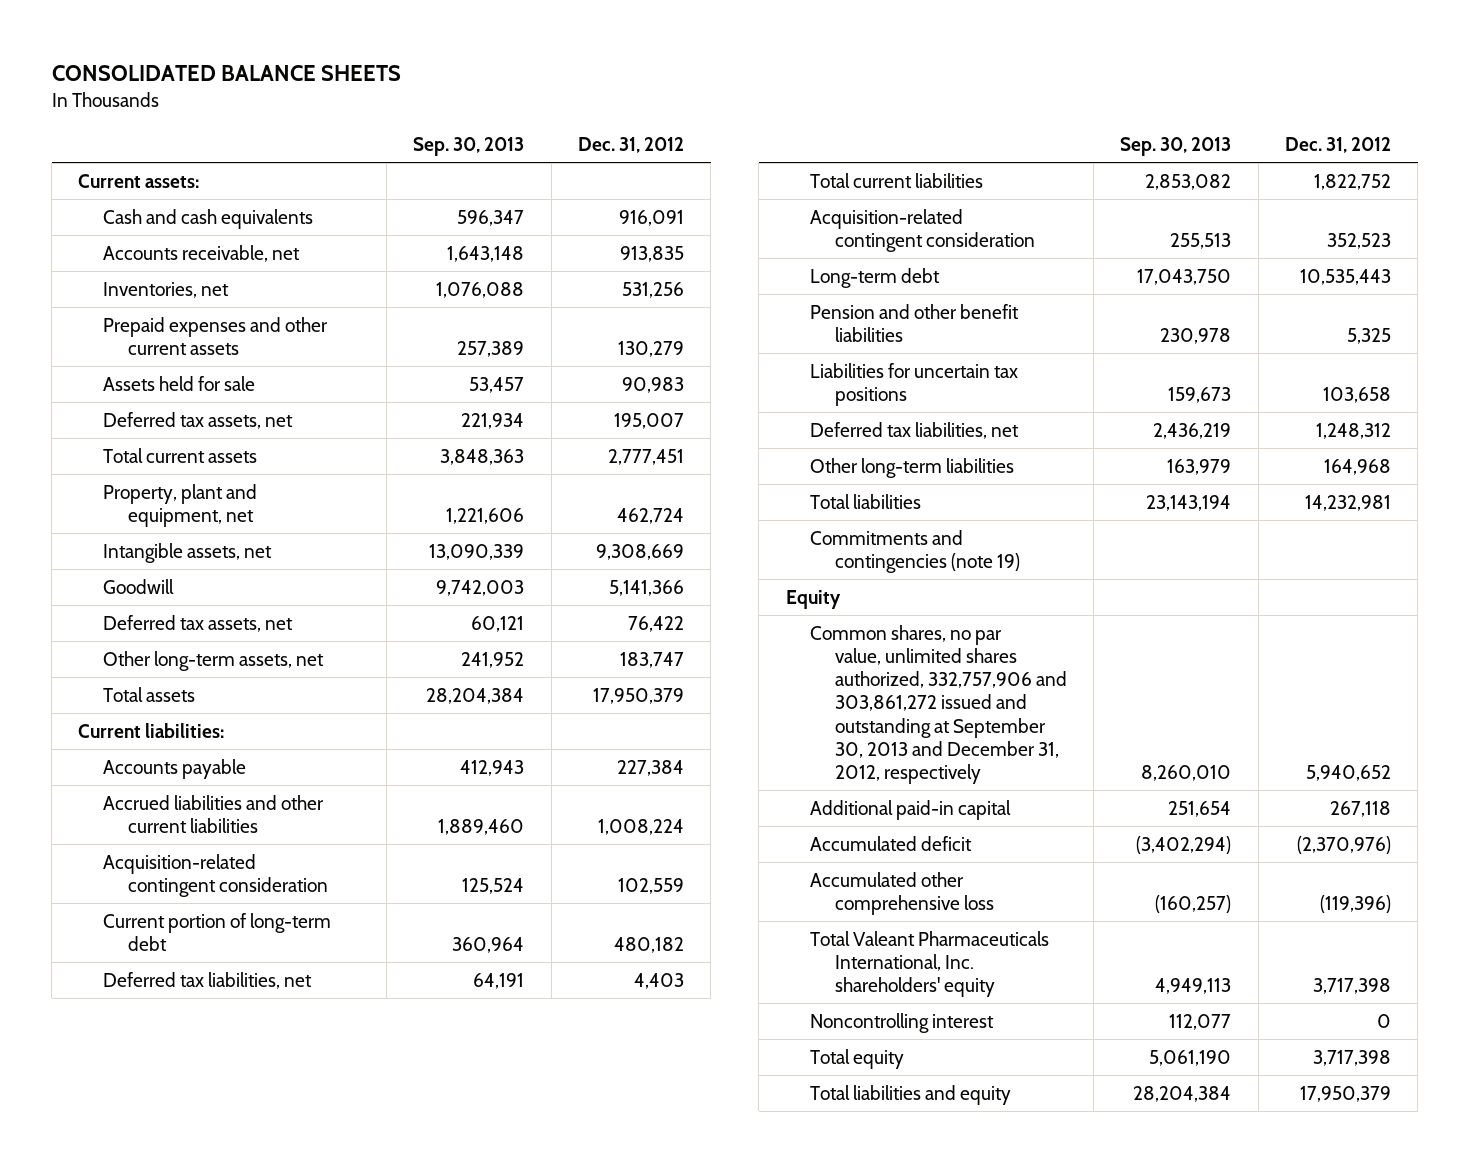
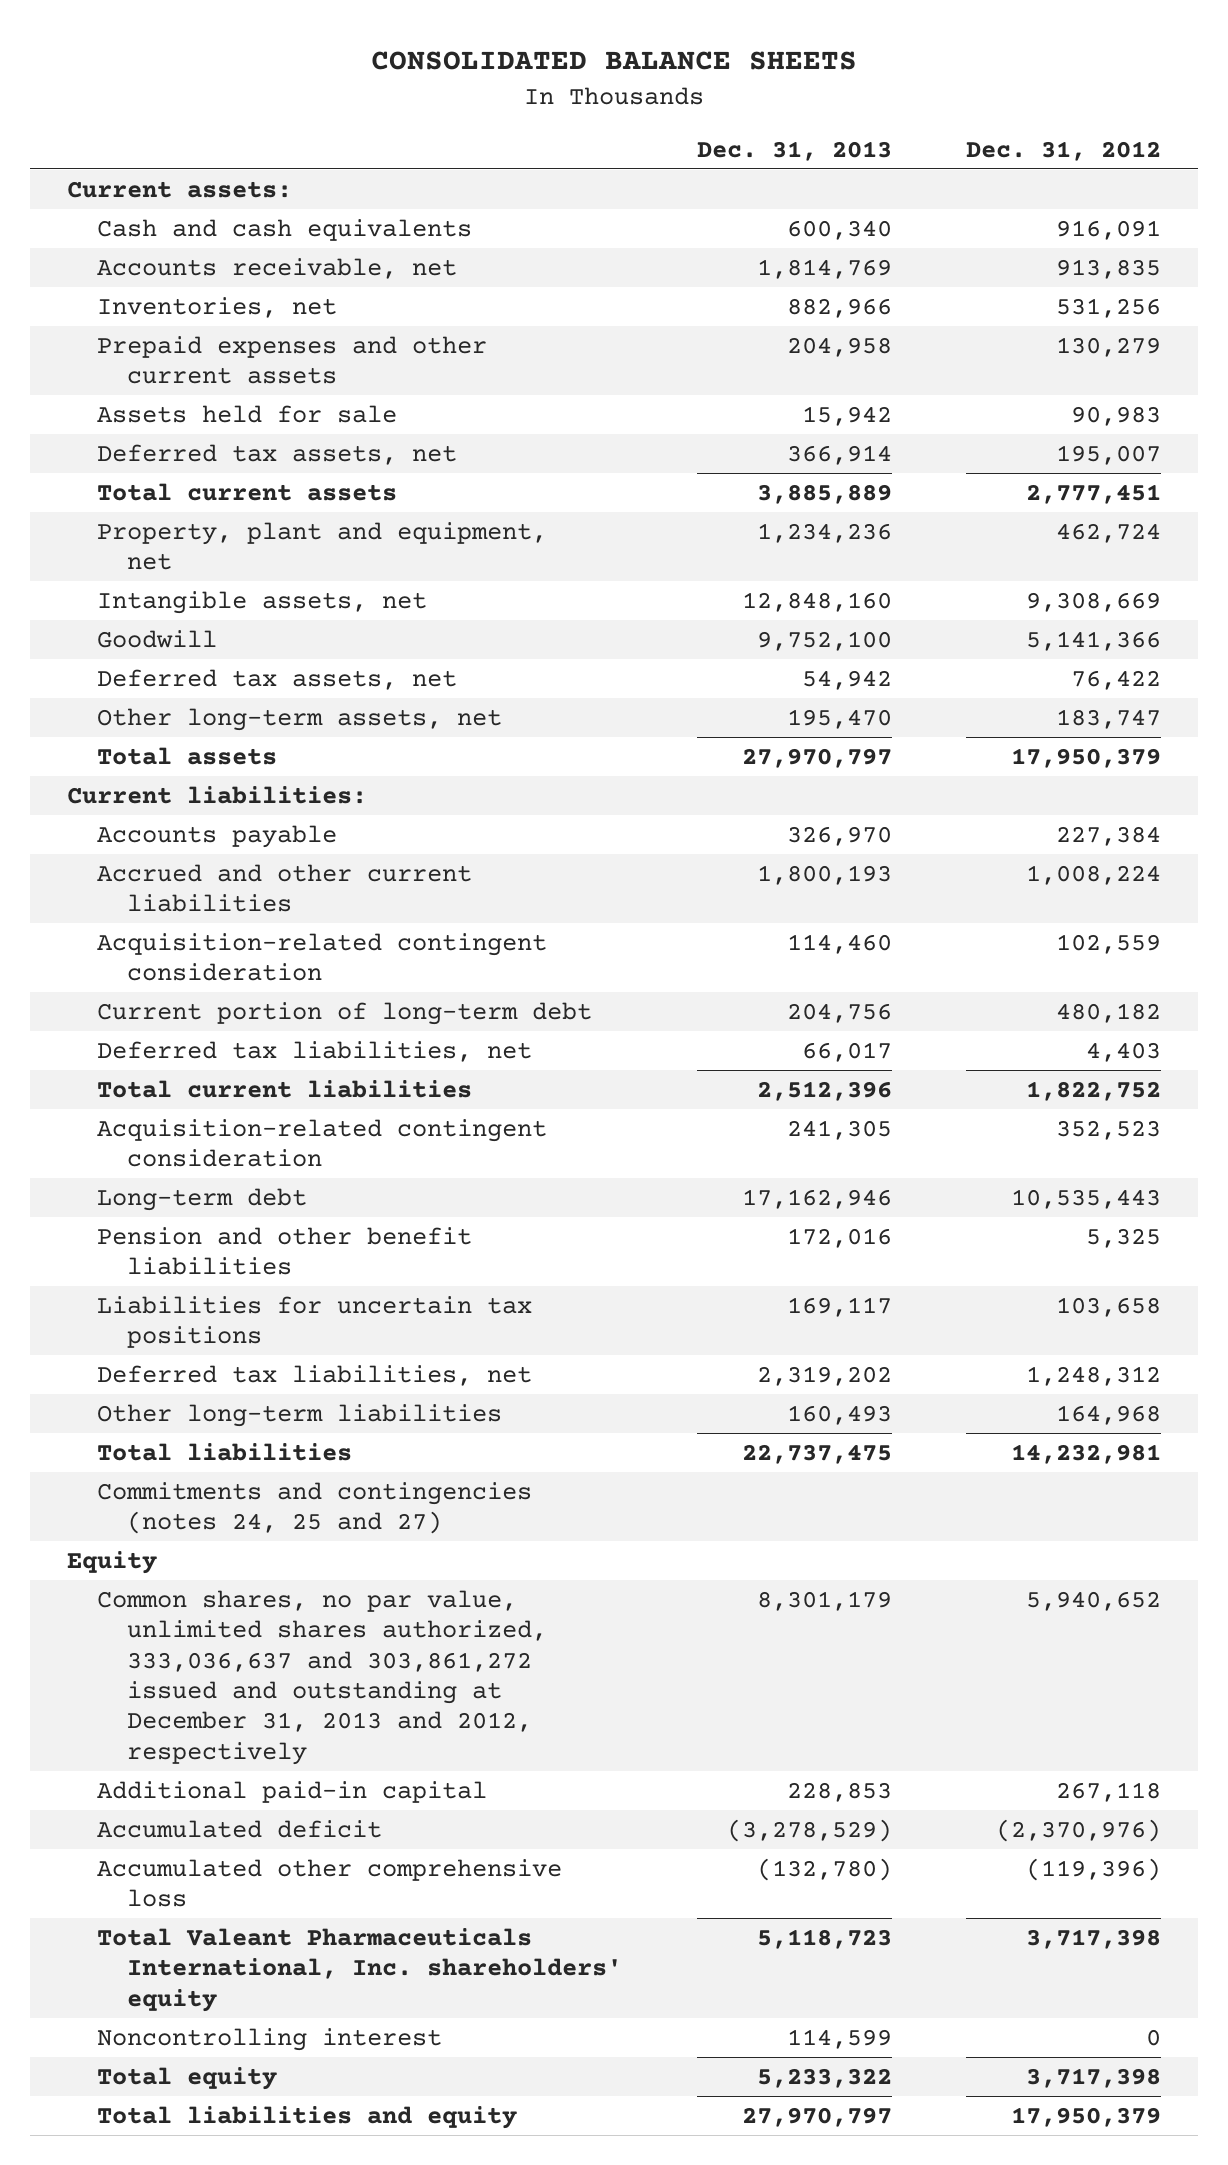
[413,137,525,157] Sep. 30, 2013 -> none
none -> [696,140,892,161] Dec. 31, 2013
[103,794,325,833] Accrued liabilities and other current liabilities -> [97,863,473,913] Accrued and other current liabilities
[810,529,1020,573] Commitments and contingencies (note 19) -> [97,1481,533,1535] Commitments and contingencies (notes 24, 25 and 27)
[810,624,1067,785] Common shares, no par value, unlimited shares authorized, 332,757,906 and 303,861,272 issued and outstanding at September 30, 2013 and December 31, 2012, respectively -> [97,1589,548,1765] Common shares, no par value, unlimited shares authorized, 333,036,637 and 303,861,272 issued and outstanding at December 31, 2013 and 2012, respectively

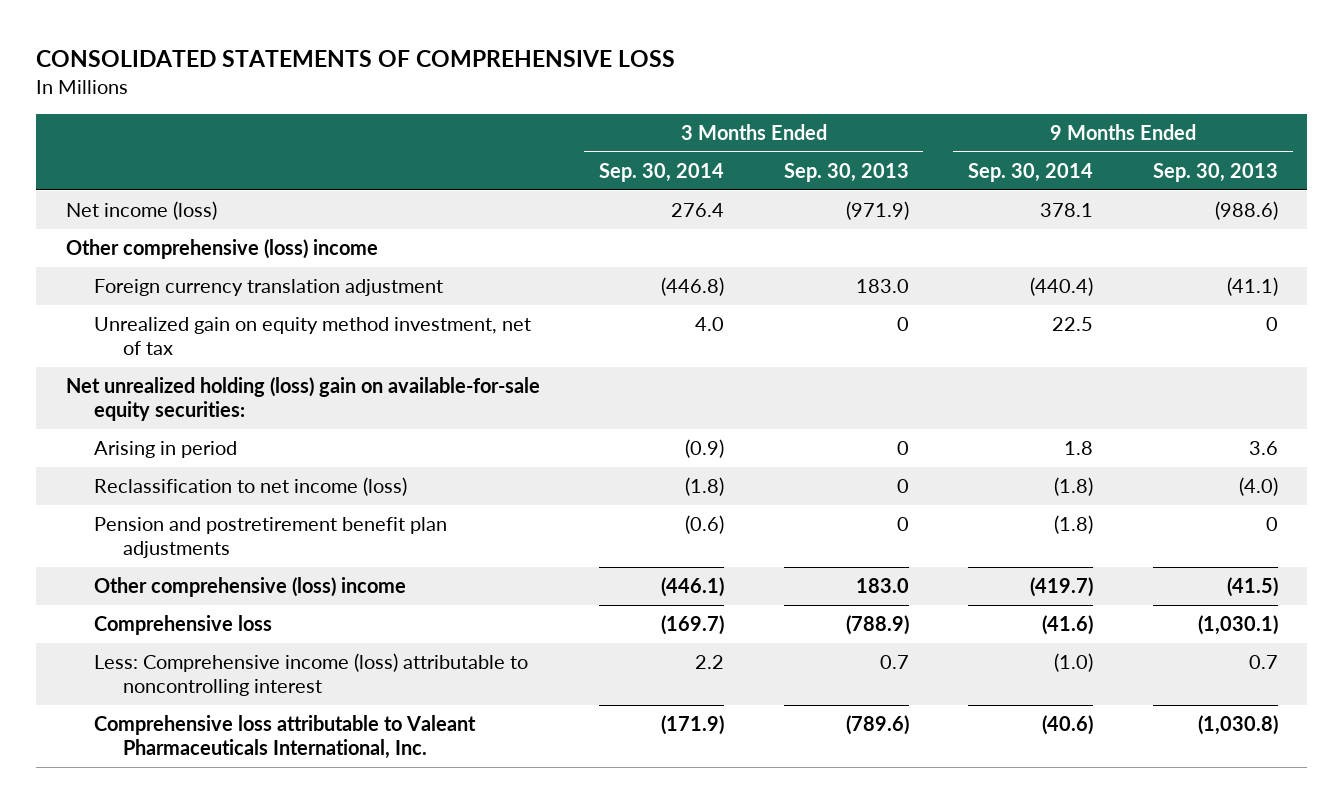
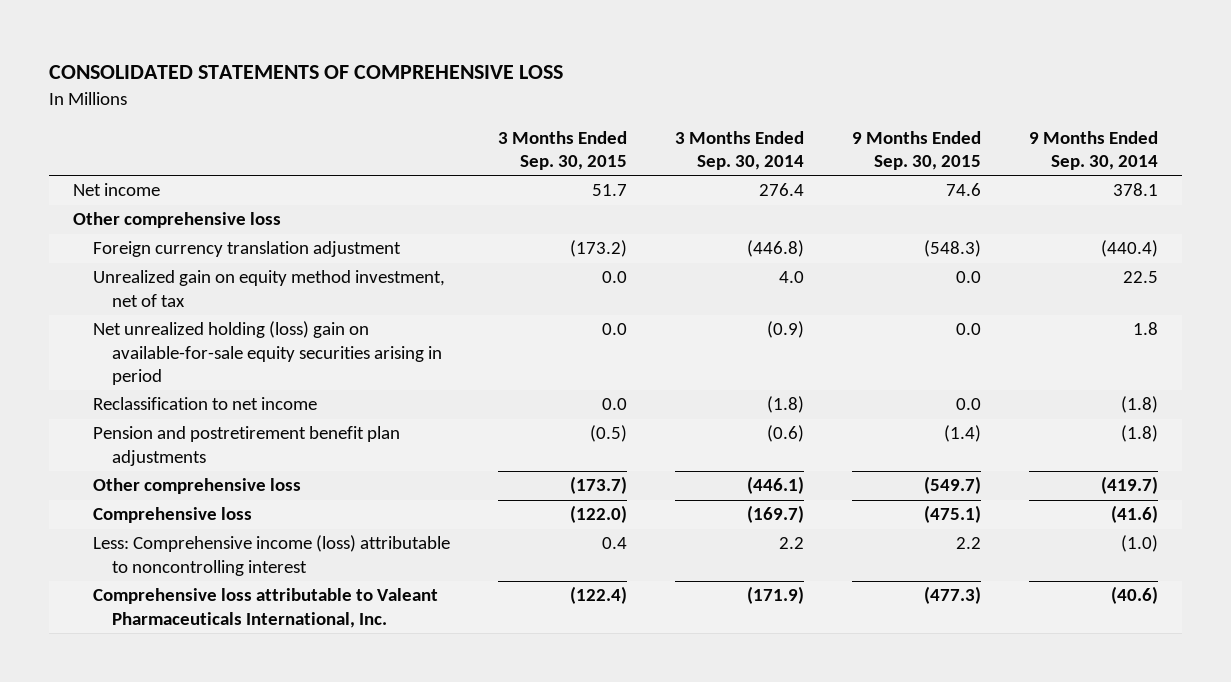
[783,162,909,182] Sep. 30, 2013 -> none
[1152,162,1278,182] Sep. 30, 2013 -> none
none -> [497,131,627,171] 3 Months Ended Sep. 30, 2015
none -> [851,131,981,171] 9 Months Ended Sep. 30, 2015
[65,201,217,221] Net income (loss) -> [73,183,161,197] Net income
[65,239,378,260] Other comprehensive (loss) income -> [73,212,282,229] Other comprehensive loss
[65,377,540,422] Net unrealized holding (loss) gain on available-for-sale equity securities: -> none
[94,441,238,459] Arising in period -> [92,321,442,385] Net unrealized holding (loss) gain on available-for-sale equity securities arising in period
[94,477,408,497] Reclassification to net income (loss) -> [92,397,317,411] Reclassification to net income
[94,577,407,598] Other comprehensive (loss) income -> [92,478,301,495] Other comprehensive loss

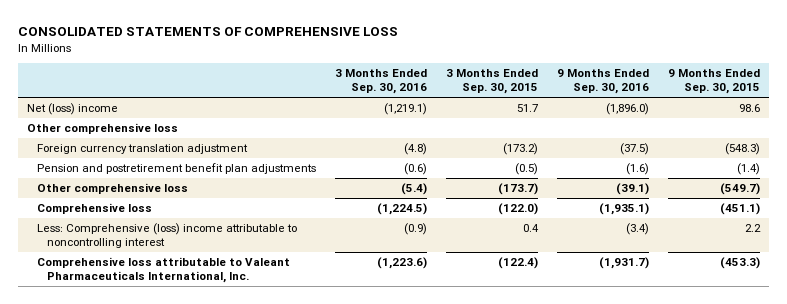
[674,131,804,171] 3 Months Ended Sep. 30, 2014 -> none
[1029,131,1159,171] 9 Months Ended Sep. 30, 2014 -> none
none -> [335,69,428,95] 3 Months Ended Sep. 30, 2016
none -> [556,69,649,95] 9 Months Ended Sep. 30, 2016
[73,183,161,197] Net income -> [27,103,119,116] Net (loss) income
[945,183,981,197] 74.6 -> [738,104,760,113] 98.6
[92,270,445,307] Unrealized gain on equity method investment, net of tax -> none
[92,321,442,385] Net unrealized holding (loss) gain on available-for-sale equity securities arising in period -> none
[92,397,317,411] Reclassification to net income -> none
[923,505,981,524] (475.1) -> [719,203,760,216] (451.1)
[92,535,450,576] Less: Comprehensive income (loss) attributable to noncontrolling interest -> [37,223,298,248] Less: Comprehensive (loss) income attributable to noncontrolling interest
[923,586,981,605] (477.3) -> [719,257,760,270] (453.3)

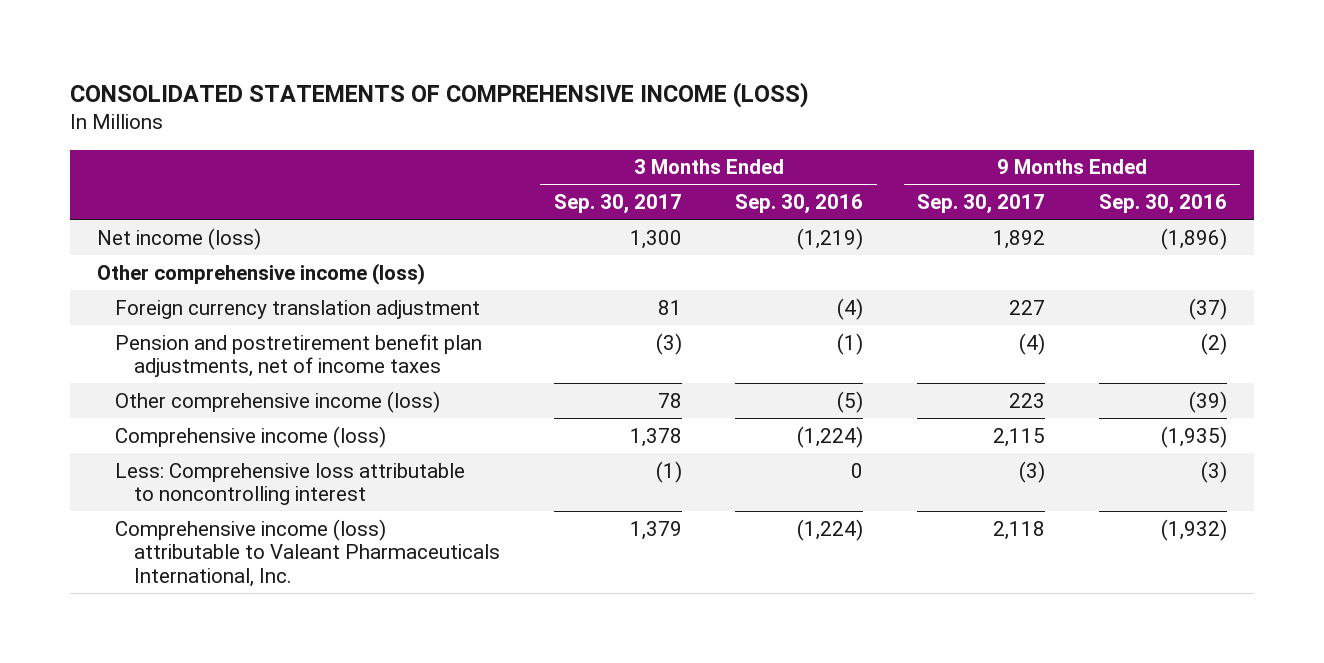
[18,27,399,37] CONSOLIDATED STATEMENTS OF COMPREHENSIVE LOSS -> [69,81,809,108] CONSOLIDATED STATEMENTS OF COMPREHENSIVE INCOME (LOSS)
[445,69,538,95] 3 Months Ended Sep. 30, 2015 -> none
[667,69,760,95] 9 Months Ended Sep. 30, 2015 -> none
none -> [553,194,682,215] Sep. 30, 2017
none -> [917,194,1046,215] Sep. 30, 2017
[27,103,119,116] Net (loss) income -> [96,227,261,250] Net income (loss)
[384,103,428,116] (1,219.1) -> [797,227,864,250] (1,219)
[605,103,649,116] (1,896.0) -> [1160,227,1227,250] (1,896)
[27,123,179,135] Other comprehensive loss -> [96,262,425,285] Other comprehensive income (loss)
[404,143,428,156] (4.8) -> [837,297,864,320] (4)
[619,143,649,156] (37.5) -> [1188,297,1227,320] (37)
[37,163,317,175] Pension and postretirement benefit plan adjustments -> [115,333,483,378] Pension and postretirement benefit plan adjustments, net of income taxes
[404,163,428,176] (0.6) -> [837,332,864,355] (1)
[625,163,649,176] (1.6) -> [1200,332,1227,355] (2)
[37,183,189,195] Other comprehensive loss -> [115,390,441,413] Other comprehensive income (loss)
[401,183,428,196] (5.4) -> [837,390,864,413] (5)
[615,183,649,196] (39.1) -> [1188,390,1227,413] (39)
[37,203,153,215] Comprehensive loss -> [115,425,387,448] Comprehensive income (loss)
[377,203,428,216] (1,224.5) -> [797,425,864,448] (1,224)
[598,203,649,216] (1,935.1) -> [1160,425,1227,448] (1,935)
[37,223,298,248] Less: Comprehensive (loss) income attributable to noncontrolling interest -> [115,462,466,506] Less: Comprehensive loss attributable to noncontrolling interest
[404,223,428,236] (0.9) -> [851,462,864,478] 0
[625,223,649,236] (3.4) -> [1200,460,1227,483] (3)
[37,257,291,283] Comprehensive loss attributable to Valeant Pharmaceuticals International, Inc. -> [115,518,500,587] Comprehensive income (loss) attributable to Valeant Pharmaceuticals International, Inc.
[377,257,428,270] (1,223.6) -> [797,518,864,541] (1,224)
[598,257,649,270] (1,931.7) -> [1160,518,1227,541] (1,932)

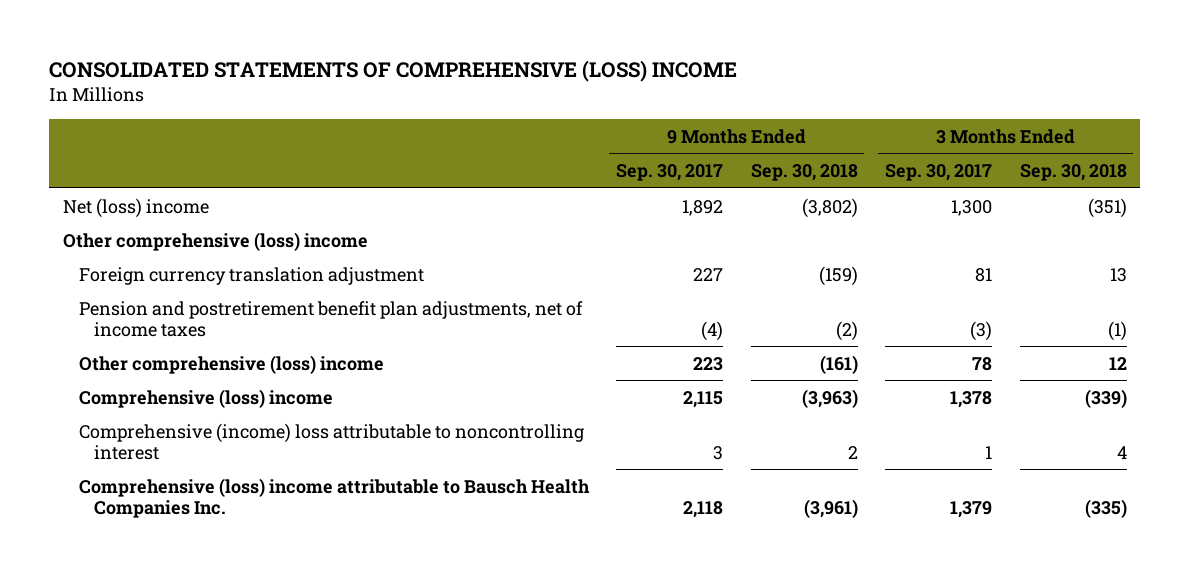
[69,81,809,108] CONSOLIDATED STATEMENTS OF COMPREHENSIVE INCOME (LOSS) -> [49,59,738,82] CONSOLIDATED STATEMENTS OF COMPREHENSIVE (LOSS) INCOME
[735,194,864,215] Sep. 30, 2016 -> none
[1098,194,1227,215] Sep. 30, 2016 -> none
none -> [750,164,858,182] Sep. 30, 2018
none -> [1019,164,1127,182] Sep. 30, 2018
[96,227,261,250] Net income (loss) -> [62,197,209,218] Net (loss) income
[96,262,425,285] Other comprehensive income (loss) -> [62,231,368,251] Other comprehensive (loss) income
[115,390,441,413] Other comprehensive income (loss) -> [78,354,384,374] Other comprehensive (loss) income
[115,425,387,448] Comprehensive income (loss) -> [78,388,333,408] Comprehensive (loss) income
[115,462,466,506] Less: Comprehensive loss attributable to noncontrolling interest -> [78,422,584,460] Comprehensive (income) loss attributable to noncontrolling interest
[655,460,682,483] (1) -> [985,445,993,459] 1
[1019,460,1046,483] (3) -> [713,445,724,460] 3
[115,518,500,587] Comprehensive income (loss) attributable to Valeant Pharmaceuticals International, Inc. -> [78,477,590,518] Comprehensive (loss) income attributable to Bausch Health Companies Inc.

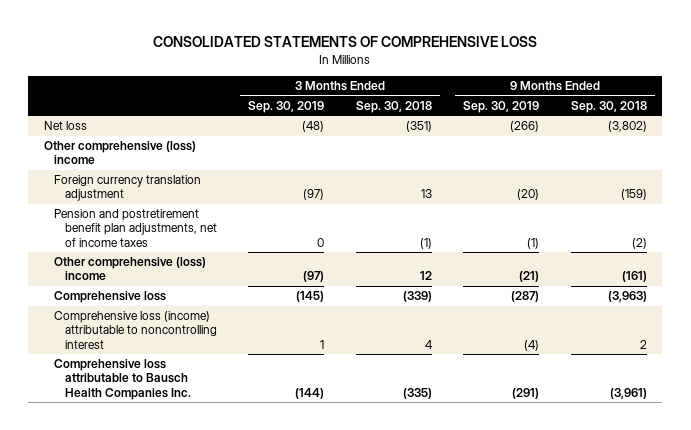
[49,59,738,82] CONSOLIDATED STATEMENTS OF COMPREHENSIVE (LOSS) INCOME -> [153,36,538,48] CONSOLIDATED STATEMENTS OF COMPREHENSIVE LOSS
[616,164,724,182] Sep. 30, 2017 -> none
[885,164,993,182] Sep. 30, 2017 -> none
none -> [248,100,325,113] Sep. 30, 2019
none -> [463,100,540,113] Sep. 30, 2019
[62,197,209,218] Net (loss) income -> [43,121,87,131] Net loss
[78,388,333,408] Comprehensive (loss) income -> [54,291,167,304] Comprehensive loss
[78,422,584,460] Comprehensive (income) loss attributable to noncontrolling interest -> [54,311,217,349] Comprehensive loss (income) attributable to noncontrolling interest
[78,477,590,518] Comprehensive (loss) income attributable to Bausch Health Companies Inc. -> [54,359,191,400] Comprehensive loss attributable to Bausch Health Companies Inc.

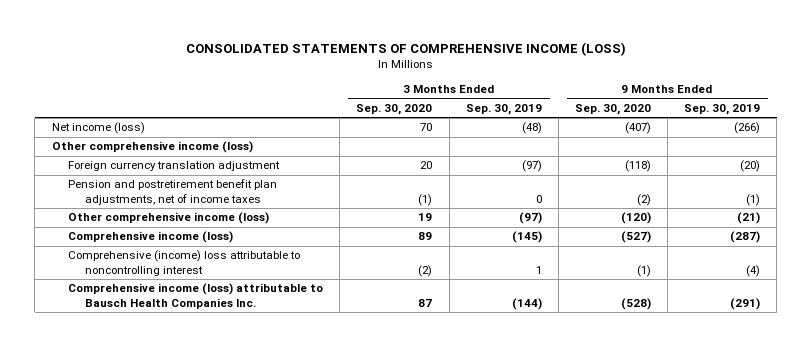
[153,36,538,48] CONSOLIDATED STATEMENTS OF COMPREHENSIVE LOSS -> [185,41,626,56] CONSOLIDATED STATEMENTS OF COMPREHENSIVE INCOME (LOSS)
[355,100,432,113] Sep. 30, 2018 -> none
[570,100,647,113] Sep. 30, 2018 -> none
none -> [356,103,433,115] Sep. 30, 2020
none -> [574,103,651,115] Sep. 30, 2020
[43,121,87,131] Net loss -> [51,122,145,135] Net income (loss)
[43,141,196,165] Other comprehensive (loss) income -> [51,141,253,154] Other comprehensive income (loss)
[54,257,207,281] Other comprehensive (loss) income -> [68,212,270,225] Other comprehensive income (loss)
[54,291,167,304] Comprehensive loss -> [68,231,234,244] Comprehensive income (loss)
[54,311,217,349] Comprehensive loss (income) attributable to noncontrolling interest -> [68,250,301,276] Comprehensive (income) loss attributable to noncontrolling interest
[54,359,191,400] Comprehensive loss attributable to Bausch Health Companies Inc. -> [68,283,324,309] Comprehensive income (loss) attributable to Bausch Health Companies Inc.

